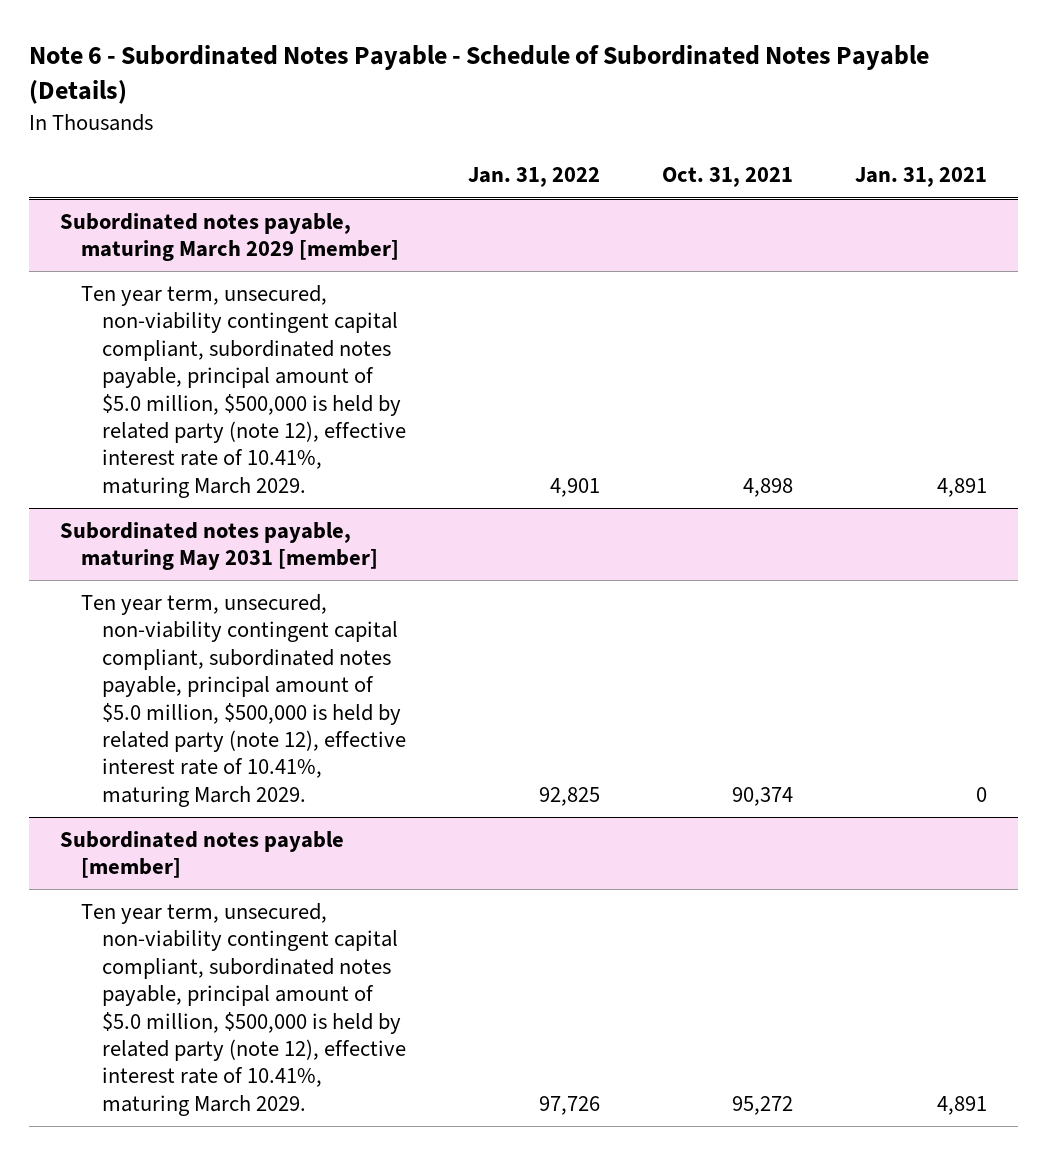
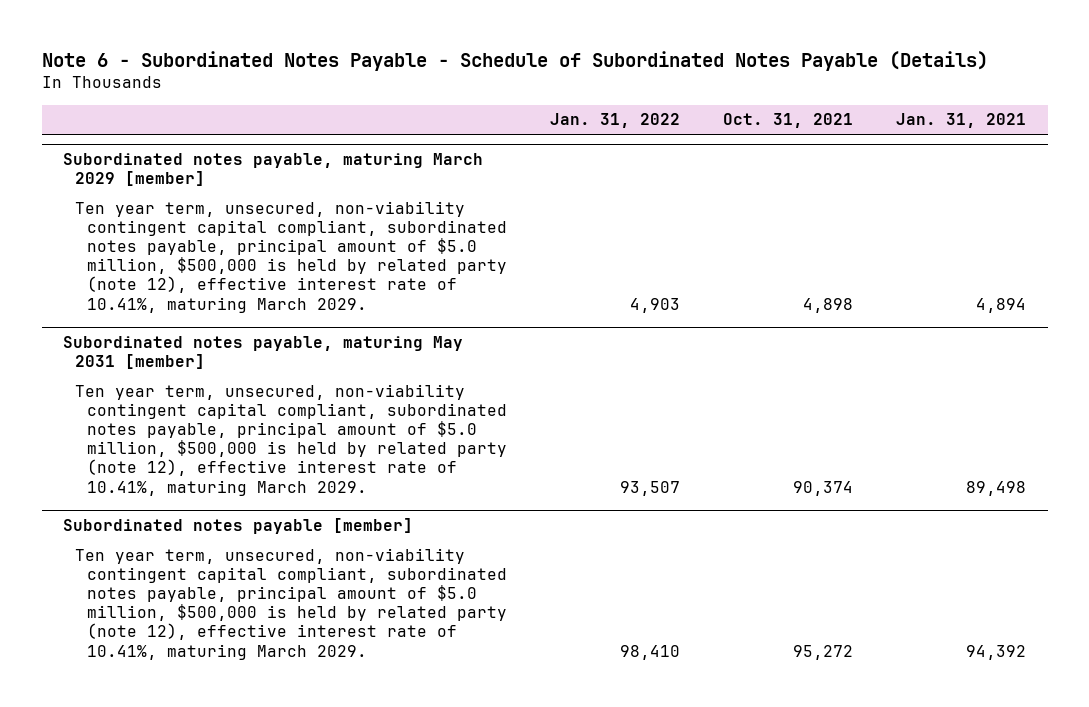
[550,477,601,497] 4,901 -> [629,297,680,313] 4,903
[937,477,988,497] 4,891 -> [976,297,1027,313] 4,894
[539,786,601,806] 92,825 -> [619,480,680,496] 93,507
[976,786,988,802] 0 -> [966,480,1027,496] 89,498
[539,1095,601,1115] 97,726 -> [619,644,680,660] 98,410
[937,1095,988,1115] 4,891 -> [966,644,1027,660] 94,392

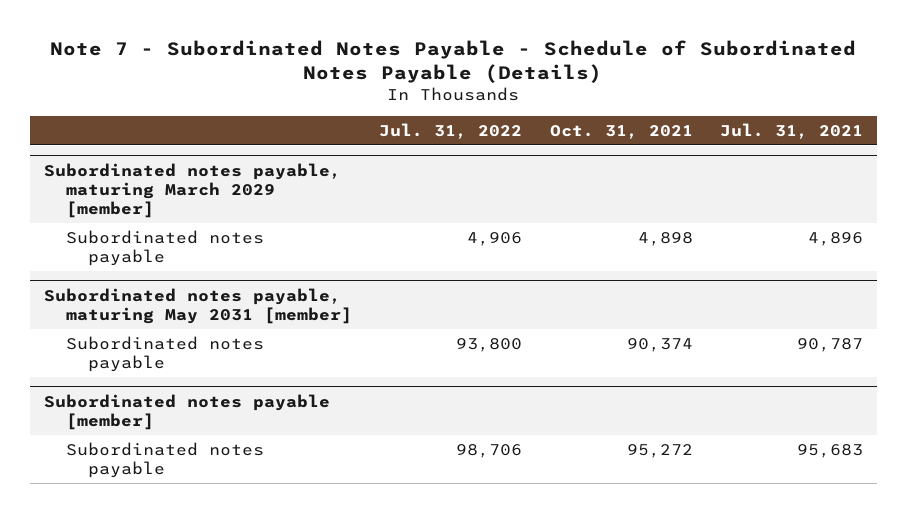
[41,50,988,71] Note 6 - Subordinated Notes Payable - Schedule of Subordinated Notes Payable (Details) -> [50,39,857,83] Note 7 - Subordinated Notes Payable - Schedule of Subordinated Notes Payable (Details)
[549,113,680,129] Jan. 31, 2022 -> none
[896,113,1027,129] Jan. 31, 2021 -> none
none -> [379,122,523,139] Jul. 31, 2022
none -> [719,122,863,139] Jul. 31, 2021
[74,200,507,313] Ten year term, unsecured, non-viability contingent capital compliant, subordinated notes payable, principal amount of $5.0 million, $500,000 is held by related party (note 12), effective interest rate of 10.41%, maturing March 2029. -> [65,229,264,267] Subordinated notes payable
[74,383,507,496] Ten year term, unsecured, non-viability contingent capital compliant, subordinated notes payable, principal amount of $5.0 million, $500,000 is held by related party (note 12), effective interest rate of 10.41%, maturing March 2029. -> [65,335,264,373] Subordinated notes payable
[74,547,507,660] Ten year term, unsecured, non-viability contingent capital compliant, subordinated notes payable, principal amount of $5.0 million, $500,000 is held by related party (note 12), effective interest rate of 10.41%, maturing March 2029. -> [65,441,264,479] Subordinated notes payable

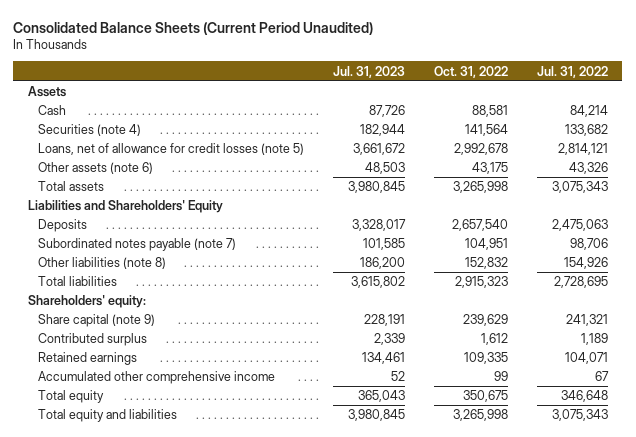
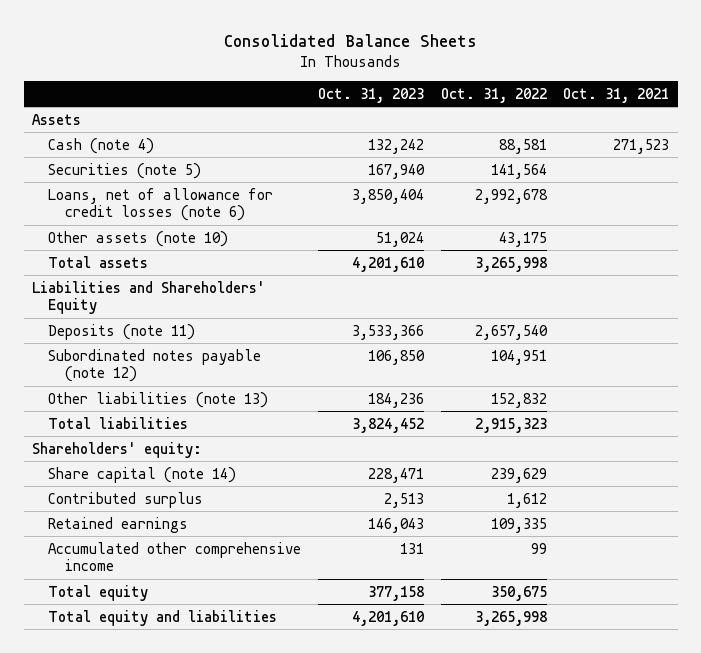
[13,21,374,35] Consolidated Balance Sheets (Current Period Unaudited) -> [223,33,477,47] Consolidated Balance Sheets
[333,65,406,78] Jul. 31, 2023 -> none
[536,65,608,78] Jul. 31, 2022 -> none
none -> [318,88,425,104] Oct. 31, 2023
none -> [563,88,670,104] Oct. 31, 2021
[38,105,67,116] Cash -> [48,137,155,154] Cash (note 4)
[38,124,142,137] Securities (note 4) -> [48,162,202,179] Securities (note 5)
[38,143,305,156] Loans, net of allowance for credit losses (note 5) -> [48,187,274,222] Loans, net of allowance for credit losses (note 6)
[38,162,154,175] Other assets (note 6) -> [48,230,229,247] Other assets (note 10)
[38,219,88,233] Deposits -> [48,323,196,340] Deposits (note 11)
[38,238,237,252] Subordinated notes payable (note 7) -> [48,348,262,383] Subordinated notes payable (note 12)
[38,257,167,270] Other liabilities (note 8) -> [48,391,269,408] Other liabilities (note 13)
[38,314,156,328] Share capital (note 9) -> [48,466,237,483] Share capital (note 14)

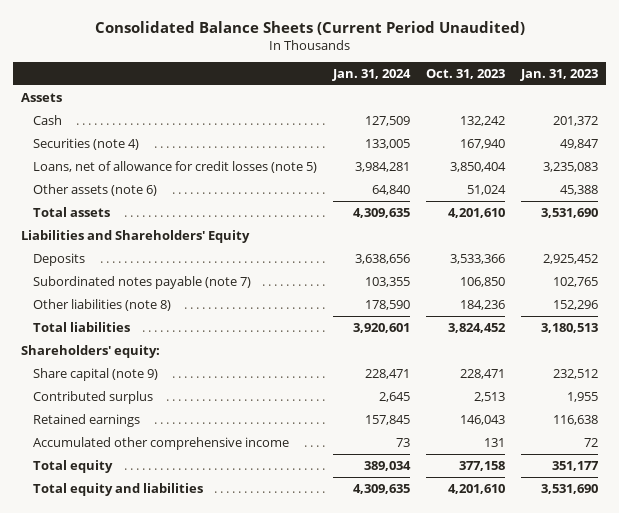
[223,33,477,47] Consolidated Balance Sheets -> [94,20,525,35] Consolidated Balance Sheets (Current Period Unaudited)
[440,88,547,104] Oct. 31, 2022 -> none
[563,88,670,104] Oct. 31, 2021 -> none
none -> [332,68,412,81] Jan. 31, 2024
none -> [520,68,599,81] Jan. 31, 2023
[48,137,155,154] Cash (note 4) -> [33,114,63,125] Cash
[48,162,202,179] Securities (note 5) -> [33,137,140,150] Securities (note 4)
[48,187,274,222] Loans, net of allowance for credit losses (note 6) -> [33,160,318,173] Loans, net of allowance for credit losses (note 5)
[48,230,229,247] Other assets (note 10) -> [33,183,158,196] Other assets (note 6)
[48,323,196,340] Deposits (note 11) -> [33,252,86,266] Deposits
[48,348,262,383] Subordinated notes payable (note 12) -> [33,275,252,289] Subordinated notes payable (note 7)
[48,391,269,408] Other liabilities (note 13) -> [33,298,172,311] Other liabilities (note 8)
[48,466,237,483] Share capital (note 14) -> [33,367,159,381] Share capital (note 9)

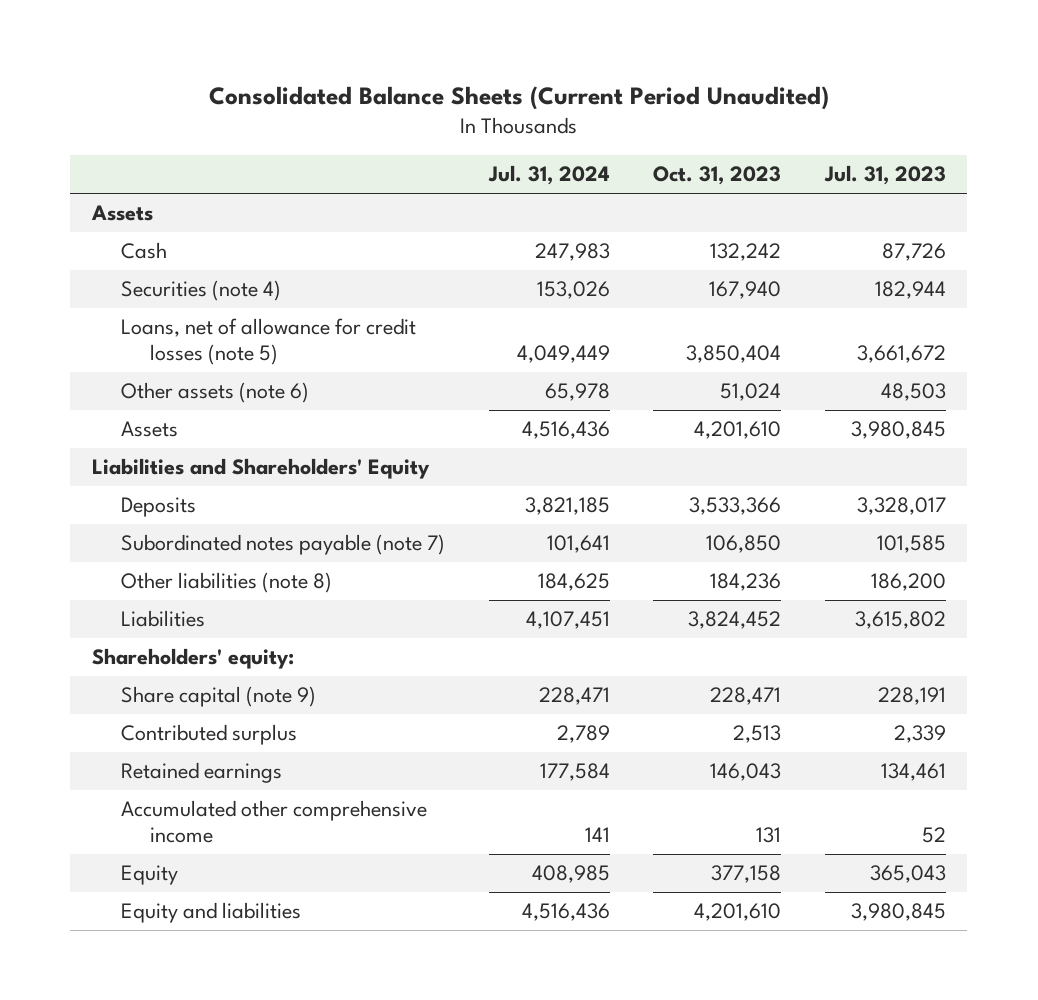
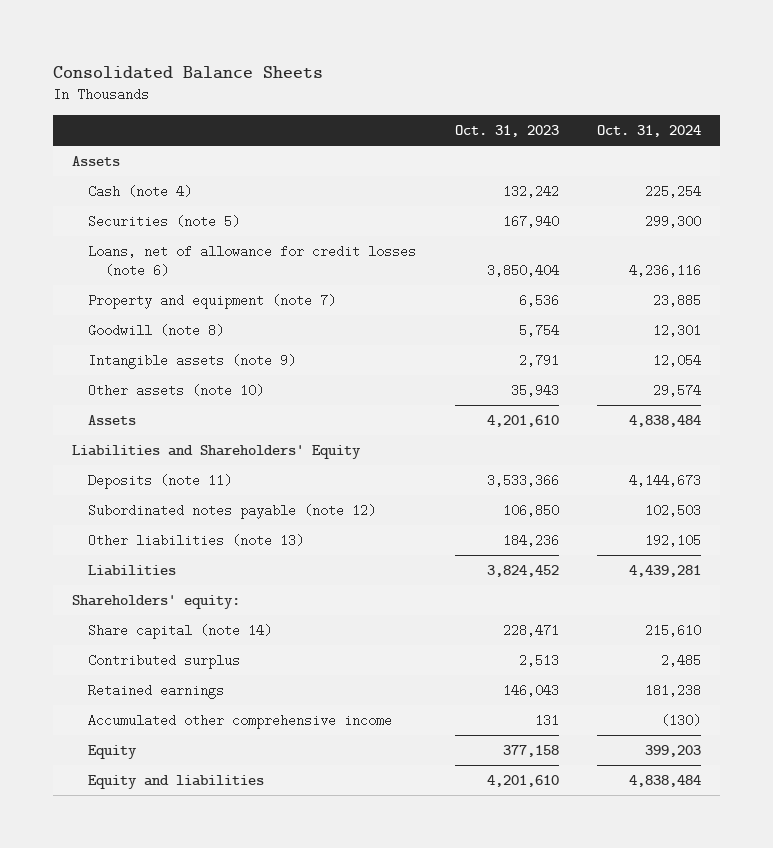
[208,85,829,110] Consolidated Balance Sheets (Current Period Unaudited) -> [52,65,323,79] Consolidated Balance Sheets
[487,165,610,186] Jul. 31, 2024 -> none
[823,165,946,186] Jul. 31, 2023 -> none
none -> [596,125,701,138] Oct. 31, 2024
[121,242,168,260] Cash -> [88,185,193,199] Cash (note 4)
[121,280,282,302] Securities (note 4) -> [88,215,241,229] Securities (note 5)
[121,318,417,365] Loans, net of allowance for credit losses (note 5) -> [88,245,417,277] Loans, net of allowance for credit losses (note 6)
none -> [88,294,337,310] Property and equipment (note 7)
none -> [88,324,225,338] Goodwill (note 8)
none -> [88,354,297,370] Intangible assets (note 9)
[121,382,310,404] Other assets (note 6) -> [88,384,265,398] Other assets (note 10)
[720,383,782,402] 51,024 -> [510,384,559,398] 35,943
[121,497,197,518] Deposits -> [88,474,233,490] Deposits (note 11)
[121,534,446,556] Subordinated notes payable (note 7) -> [88,504,377,520] Subordinated notes payable (note 12)
[121,572,333,594] Other liabilities (note 8) -> [88,534,305,548] Other liabilities (note 13)
[121,686,317,708] Share capital (note 9) -> [88,624,273,640] Share capital (note 14)

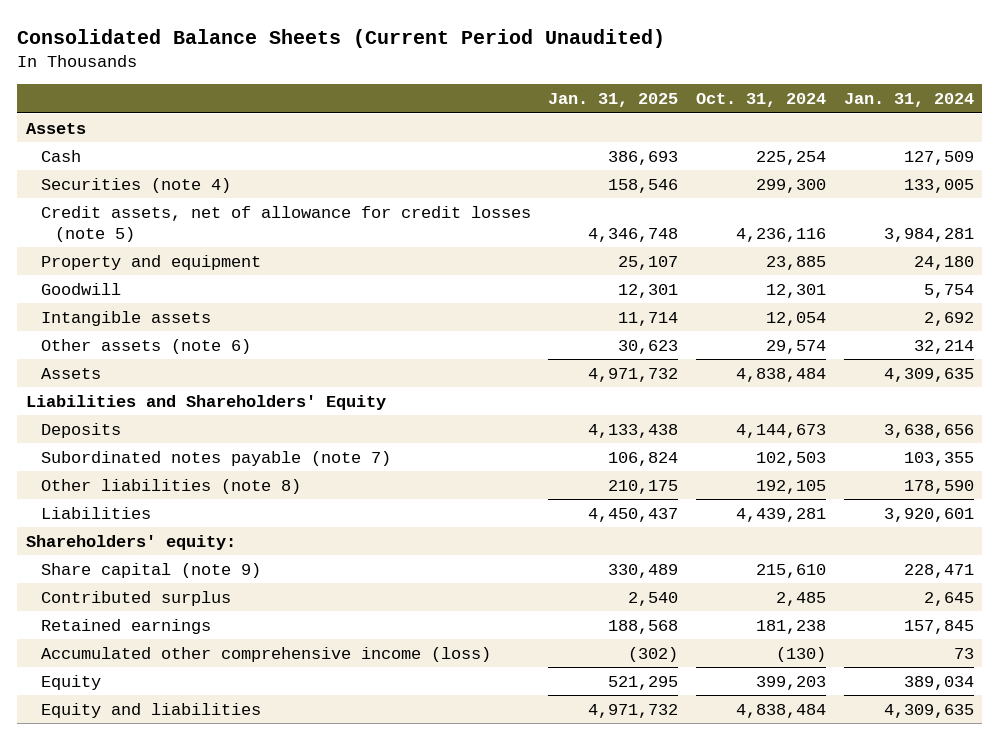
[52,65,323,79] Consolidated Balance Sheets -> [17,29,666,49] Consolidated Balance Sheets (Current Period Unaudited)
[454,125,559,138] Oct. 31, 2023 -> none
none -> [548,93,679,108] Jan. 31, 2025
none -> [843,93,974,108] Jan. 31, 2024
[88,185,193,199] Cash (note 4) -> [40,149,81,162] Cash
[88,215,241,229] Securities (note 5) -> [40,177,231,193] Securities (note 4)
[88,245,417,277] Loans, net of allowance for credit losses (note 6) -> [40,205,531,242] Credit assets, net of allowance for credit losses (note 5)
[88,294,337,310] Property and equipment (note 7) -> [40,254,261,270] Property and equipment
[88,324,225,338] Goodwill (note 8) -> [40,282,121,295] Goodwill
[88,354,297,370] Intangible assets (note 9) -> [40,310,211,326] Intangible assets
[88,384,265,398] Other assets (note 10) -> [40,338,251,354] Other assets (note 6)
[88,474,233,490] Deposits (note 11) -> [40,422,121,438] Deposits
[88,504,377,520] Subordinated notes payable (note 12) -> [40,450,391,466] Subordinated notes payable (note 7)
[88,534,305,548] Other liabilities (note 13) -> [40,478,301,494] Other liabilities (note 8)
[88,624,273,640] Share capital (note 14) -> [40,562,261,578] Share capital (note 9)
[88,714,393,730] Accumulated other comprehensive income -> [40,646,491,662] Accumulated other comprehensive income (loss)

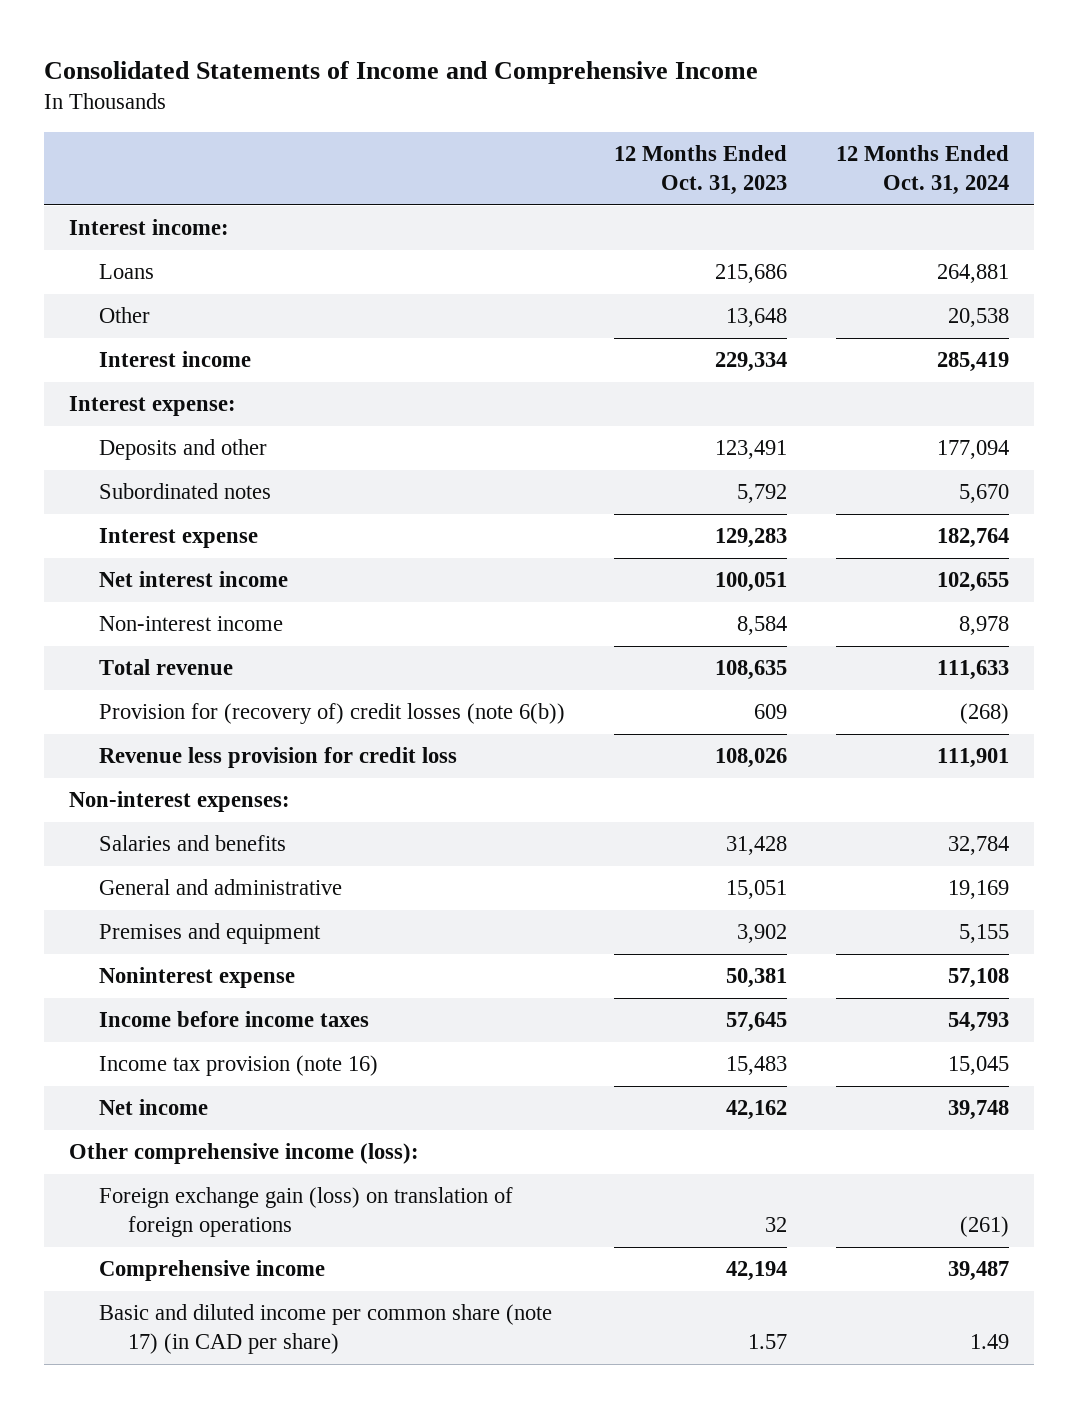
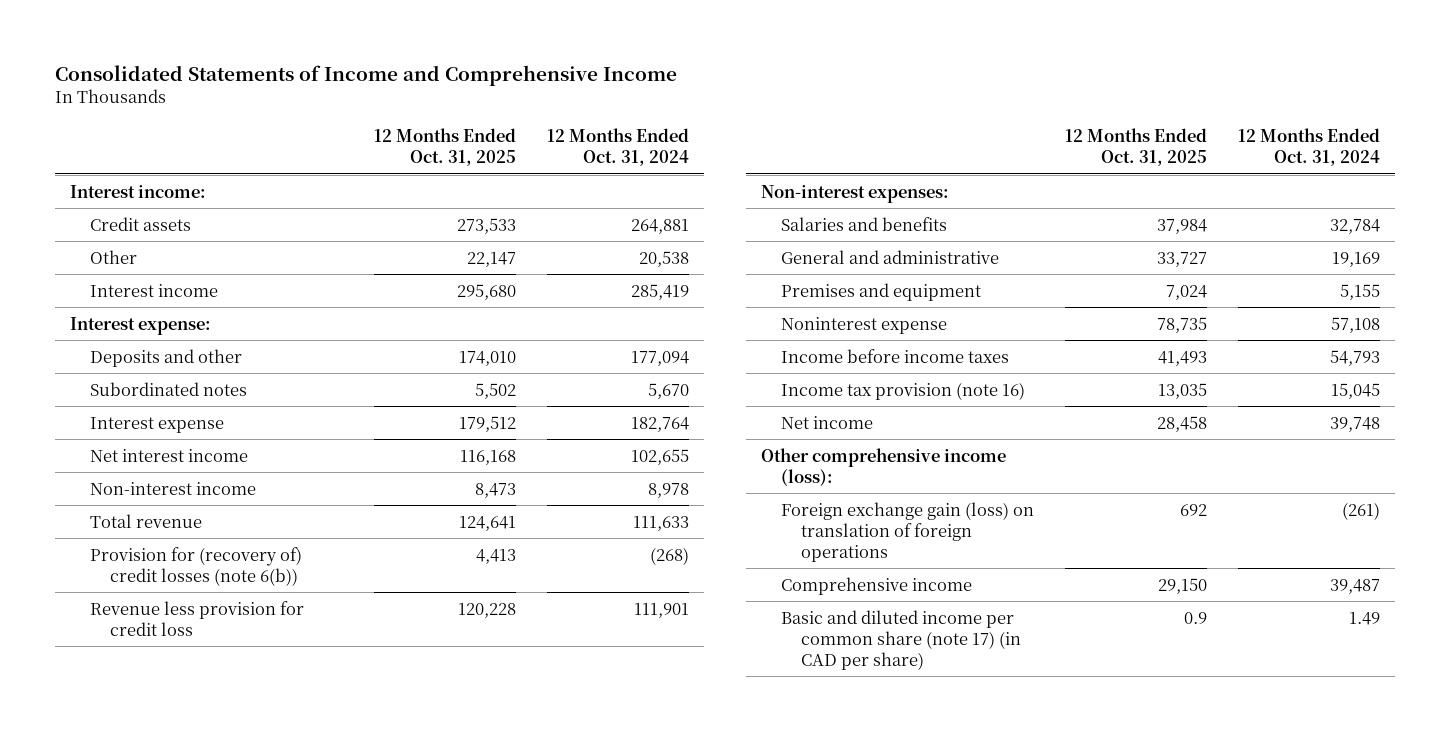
[614,145,788,195] 12 Months Ended Oct. 31, 2023 -> none
none -> [373,128,516,167] 12 Months Ended Oct. 31, 2025
[98,264,154,280] Loans -> [89,216,191,231] Credit assets

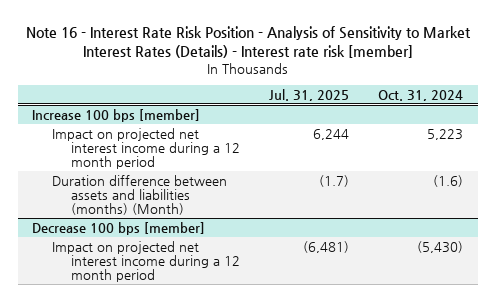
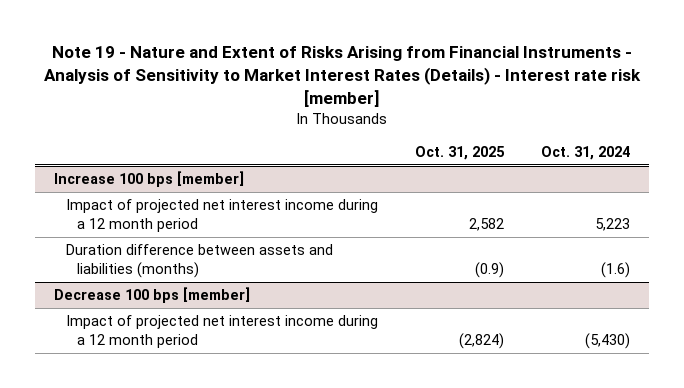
[25,25,471,59] Note 16 - Interest Rate Risk Position - Analysis of Sensitivity to Market Interest Rates (Details) - Interest rate risk [member] -> [44,46,642,107] Note 19 - Nature and Extent of Risks Arising from Financial Instruments - Analysis of Sensitivity to Market Interest Rates (Details) - Interest rate risk [member]
[268,88,349,101] Jul. 31, 2025 -> none
none -> [414,145,505,160] Oct. 31, 2025
[51,127,240,170] Impact on projected net interest income during a 12 month period -> [65,199,378,232] Impact of projected net interest income during a 12 month period
[51,174,227,216] Duration difference between assets and liabilities (months) (Month) -> [65,244,333,278] Duration difference between assets and liabilities (months)
[51,240,240,283] Impact on projected net interest income during a 12 month period -> [65,315,378,348] Impact of projected net interest income during a 12 month period

